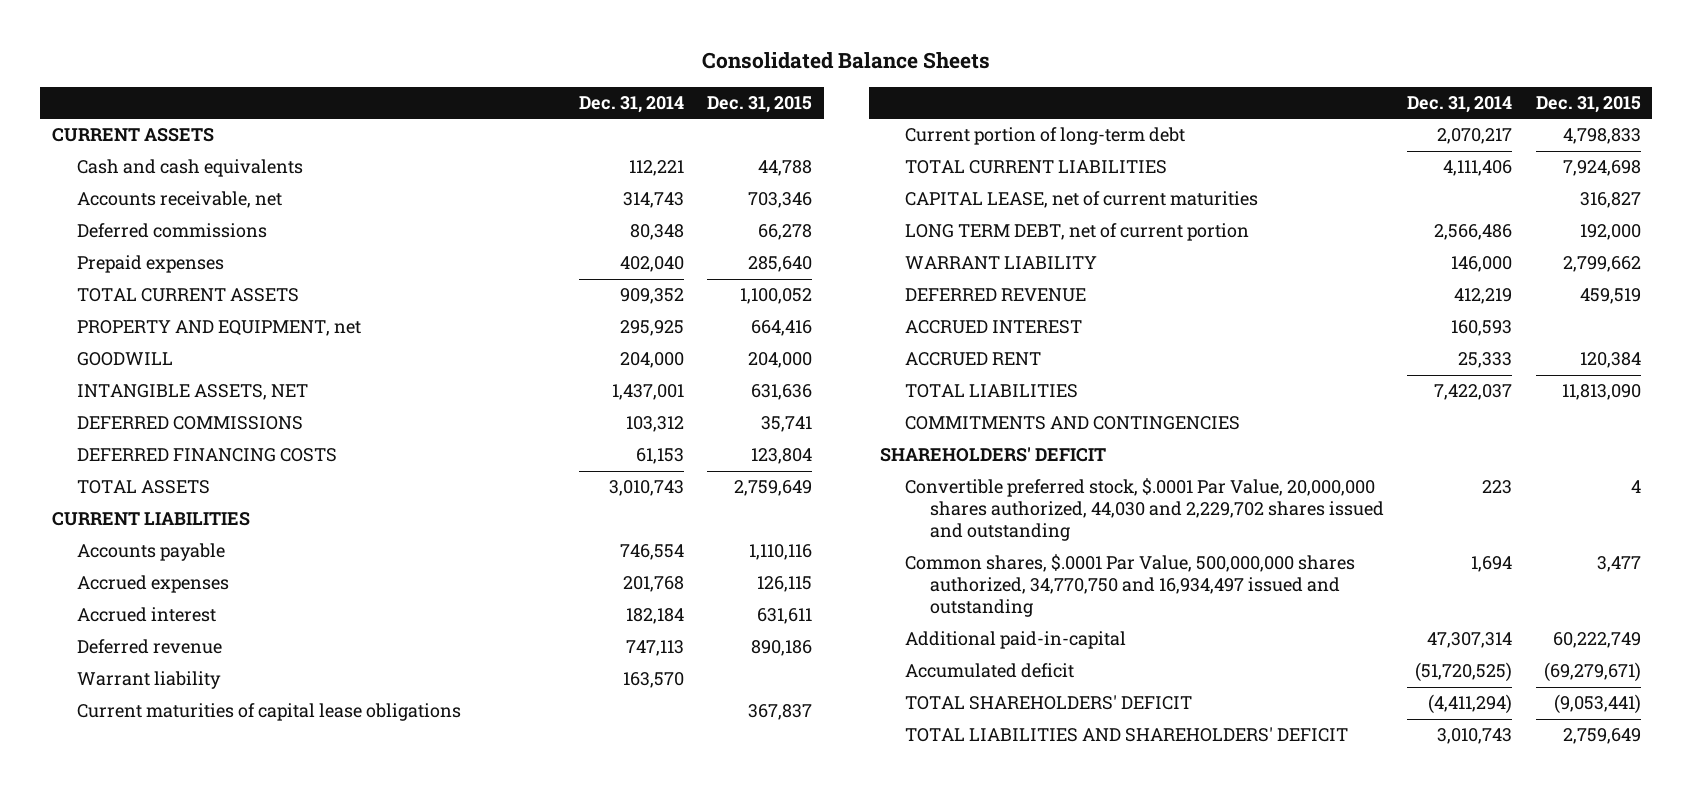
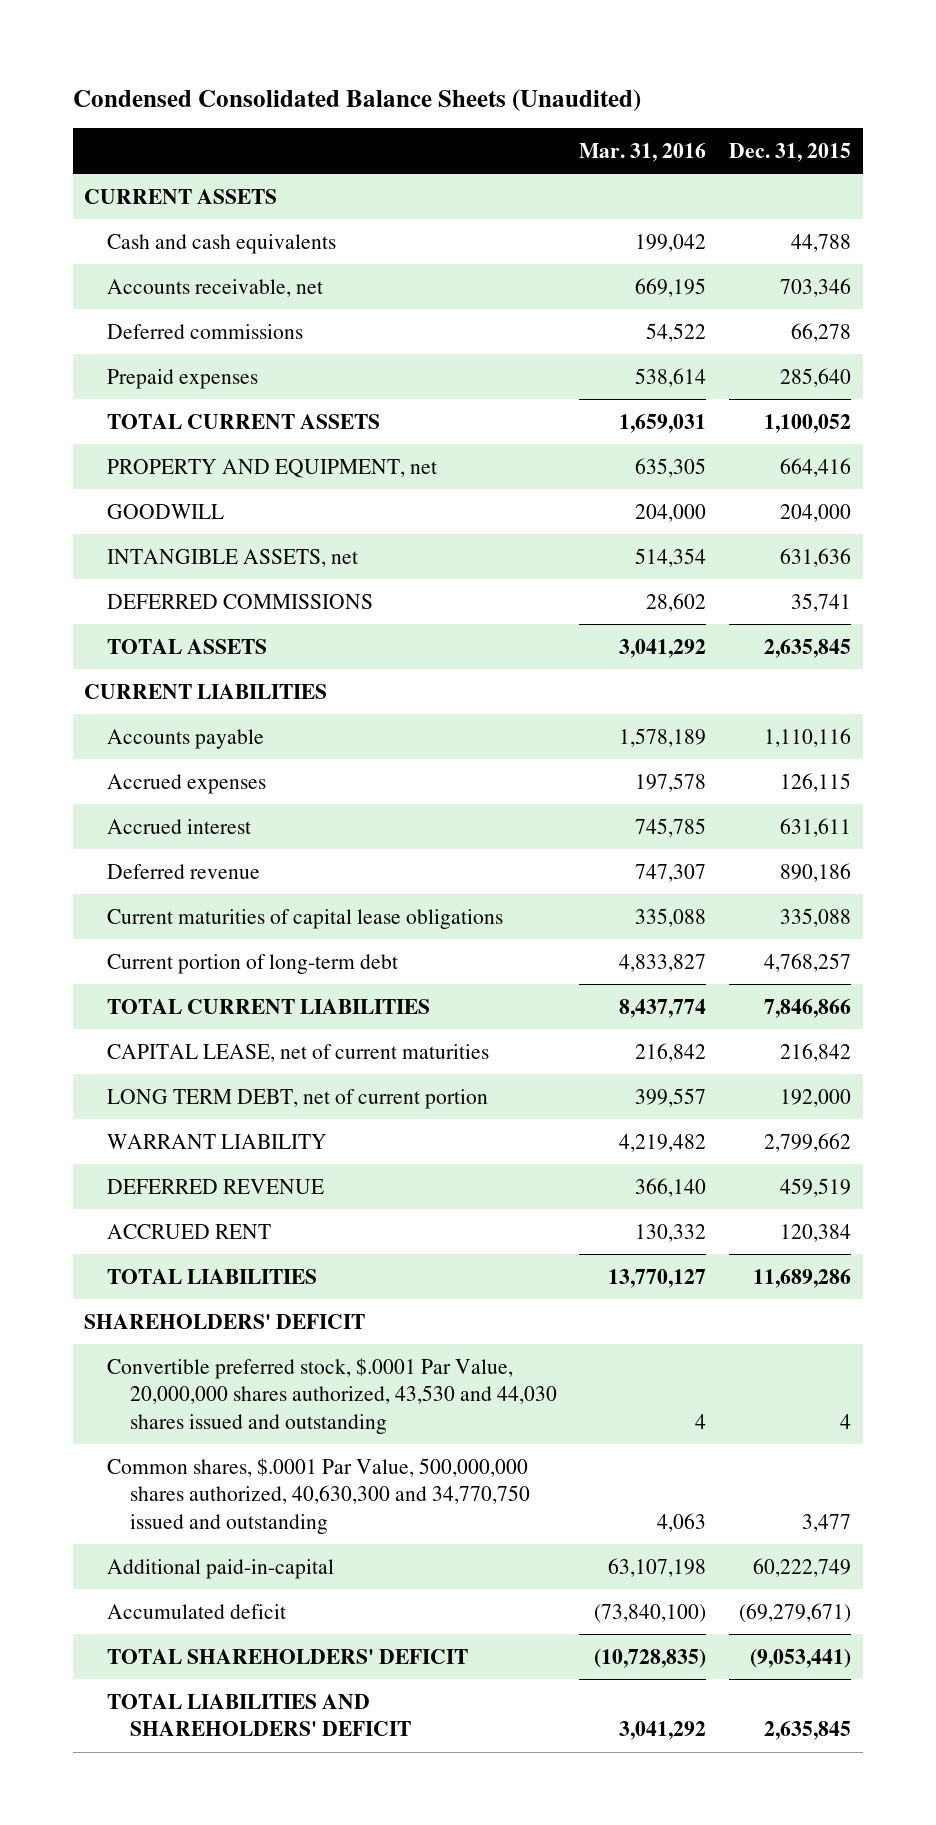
[702,52,991,70] Consolidated Balance Sheets -> [73,88,642,112] Condensed Consolidated Balance Sheets (Unaudited)
[578,95,684,113] Dec. 31, 2014 -> none
none -> [579,142,707,162] Mar. 31, 2016
[76,384,308,401] INTANGIBLE ASSETS, NET -> [107,548,359,567] INTANGIBLE ASSETS, net
[76,448,337,463] DEFERRED FINANCING COSTS -> none
[734,480,813,497] 2,759,649 -> [764,638,852,658] 2,635,845
[76,671,221,690] Warrant liability -> none
[748,704,813,721] 367,837 -> [780,907,852,927] 335,088
[1562,128,1641,145] 4,798,833 -> [764,952,852,972] 4,768,257
[1562,160,1641,177] 7,924,698 -> [764,998,852,1018] 7,846,866
[1579,192,1641,209] 316,827 -> [780,1042,852,1062] 216,842
[905,320,1083,335] ACCRUED INTEREST -> none
[905,416,1241,431] COMMITMENTS AND CONTINGENCIES -> none
[1561,384,1641,401] 11,813,090 -> [753,1268,852,1288] 11,689,286
[905,478,1385,542] Convertible preferred stock, $.0001 Par Value, 20,000,000 shares authorized, 44,030 and 2,229,702 shares issued and outstanding -> [107,1357,557,1435] Convertible preferred stock, $.0001 Par Value, 20,000,000 shares authorized, 43,530 and 44,030 shares issued and outstanding
[905,554,1356,618] Common shares, $.0001 Par Value, 500,000,000 shares authorized, 34,770,750 and 16,934,497 issued and outstanding -> [107,1457,530,1535] Common shares, $.0001 Par Value, 500,000,000 shares authorized, 40,630,300 and 34,770,750 issued and outstanding
[1562,728,1641,745] 2,759,649 -> [764,1721,852,1741] 2,635,845

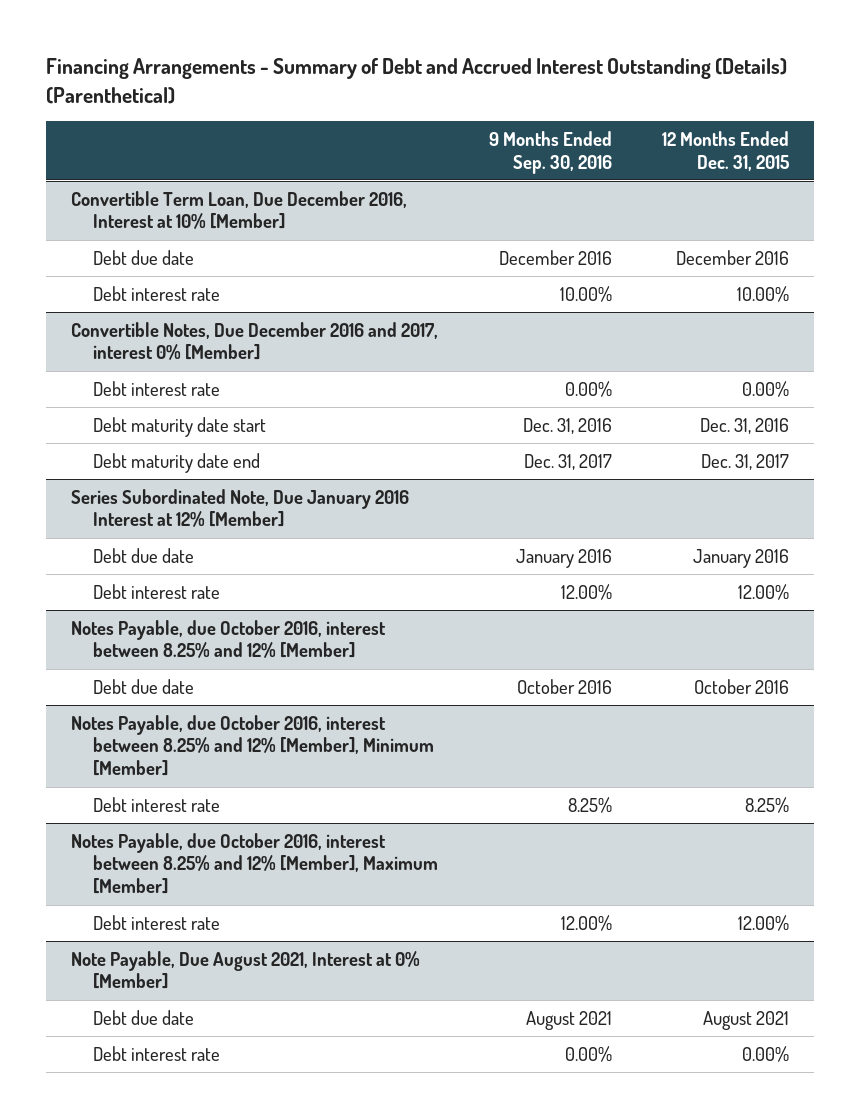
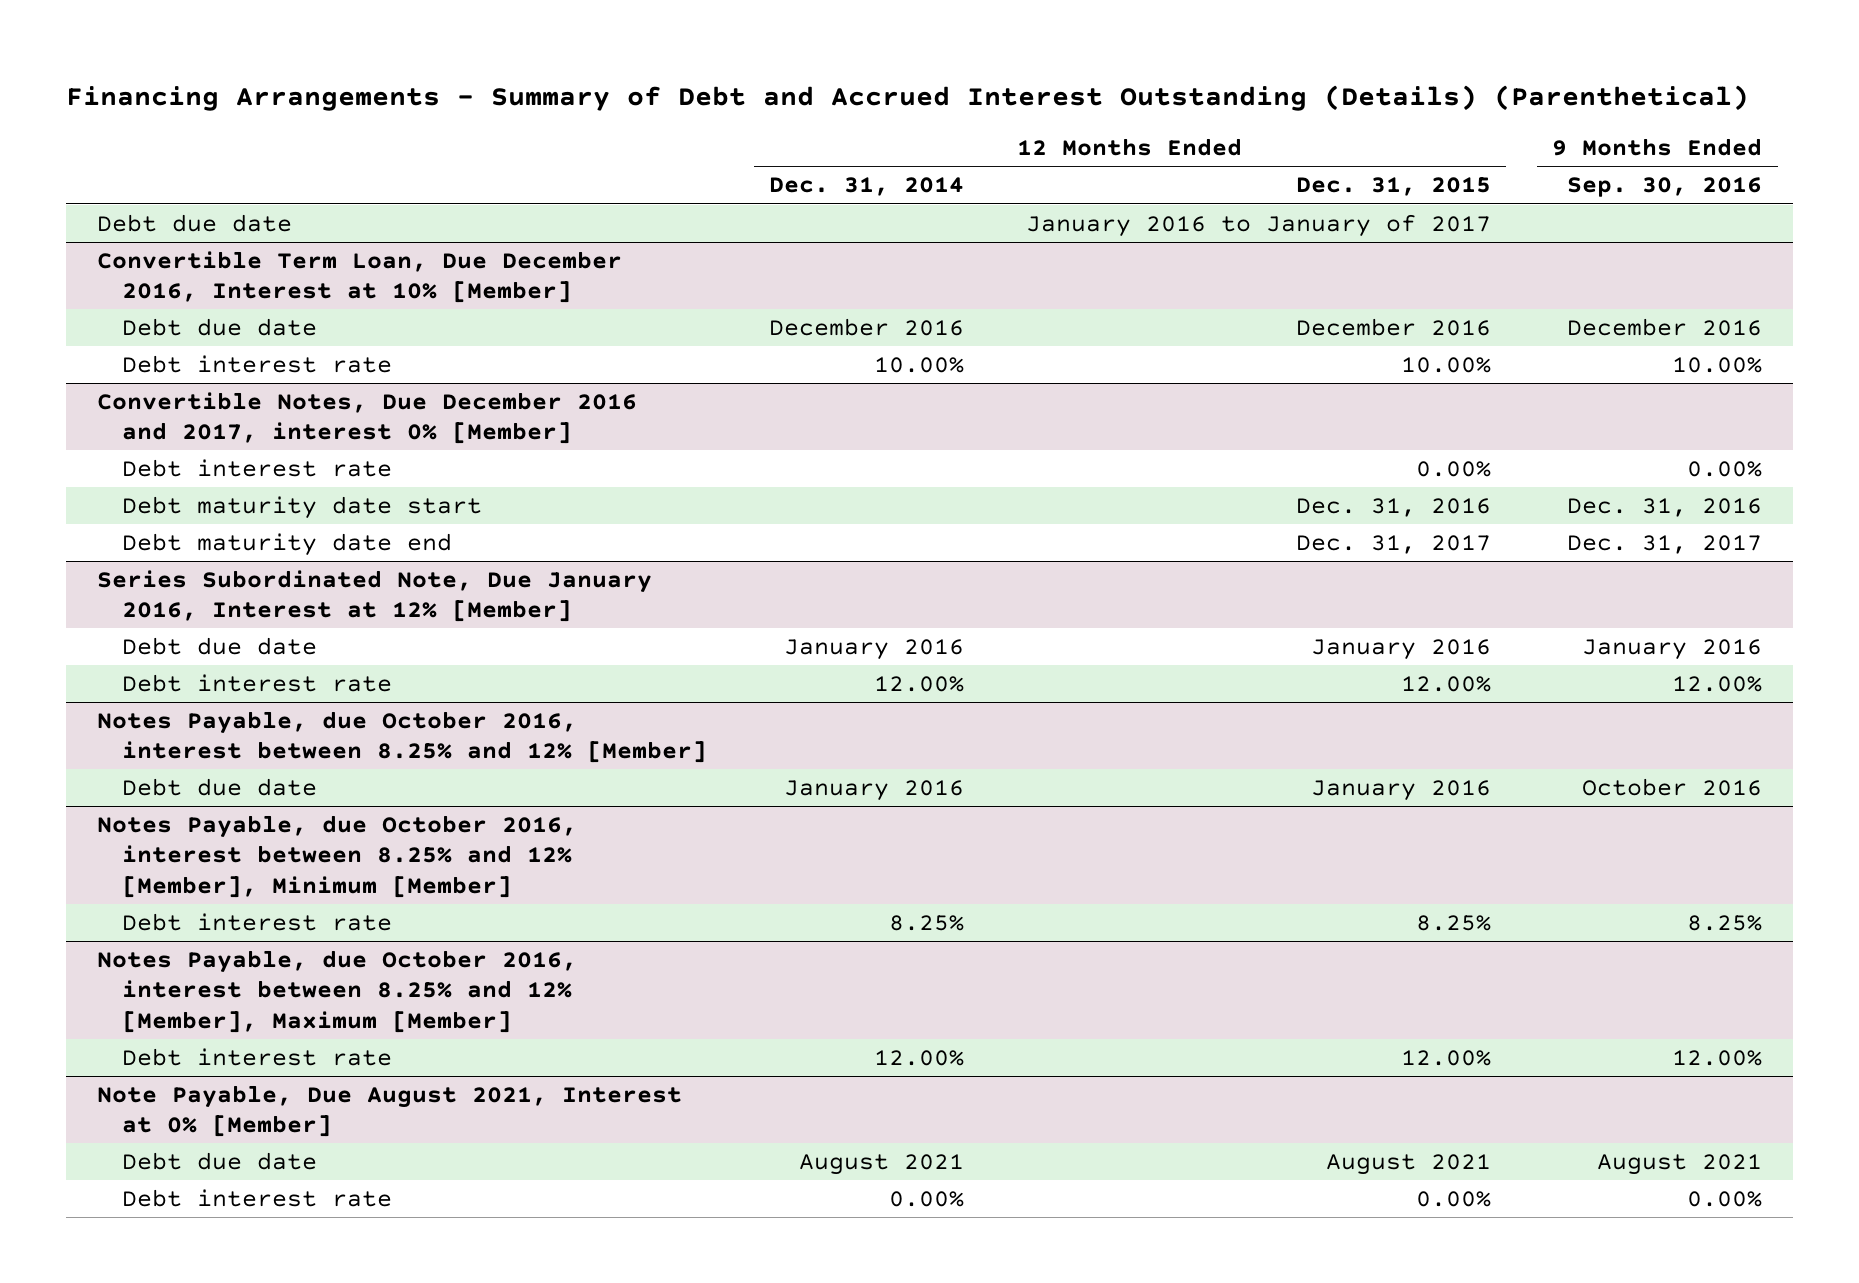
none -> [769,177,965,197] Dec. 31, 2014
none -> [96,213,292,232] Debt due date
[71,488,410,528] Series Subordinated Note, Due January 2016 Interest at 12% [Member] -> [96,569,652,623] Series Subordinated Note, Due January 2016, Interest at 12% [Member]
[694,678,790,694] October 2016 -> [1310,779,1491,801] January 2016

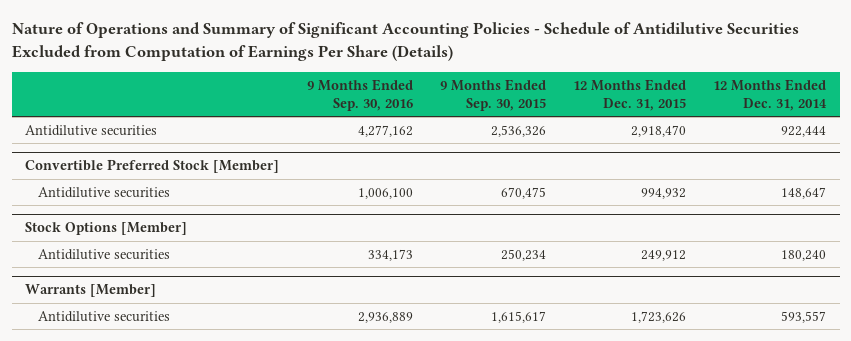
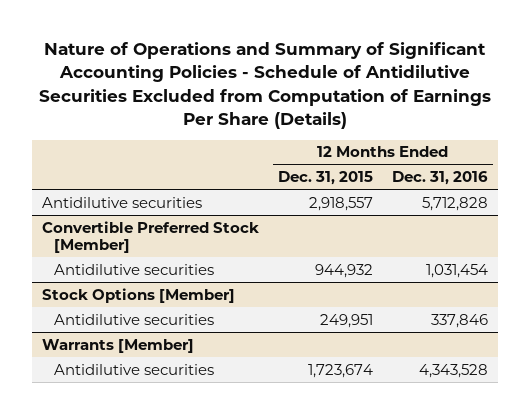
[306,78,413,111] 9 Months Ended Sep. 30, 2016 -> none
[439,78,546,111] 9 Months Ended Sep. 30, 2015 -> none
[713,78,828,111] 12 Months Ended Dec. 31, 2014 -> none
none -> [392,171,489,186] Dec. 31, 2016
[630,124,686,137] 2,918,470 -> [308,196,373,211] 2,918,557
[640,187,686,199] 994,932 -> [314,263,373,278] 944,932
[640,249,686,261] 249,912 -> [319,313,373,328] 249,951
[630,310,686,323] 1,723,626 -> [307,363,373,378] 1,723,674

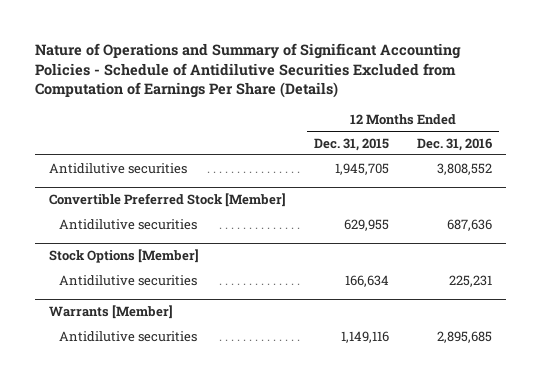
[308,196,373,211] 2,918,557 -> [334,162,389,175] 1,945,705
[422,196,489,211] 5,712,828 -> [436,162,492,175] 3,808,552
[314,263,373,278] 944,932 -> [343,218,389,231] 629,955
[426,263,489,278] 1,031,454 -> [446,218,492,231] 687,636
[319,313,373,328] 249,951 -> [344,274,389,287] 166,634
[431,313,489,328] 337,846 -> [448,274,492,287] 225,231
[307,363,373,378] 1,723,674 -> [340,330,389,343] 1,149,116
[419,363,489,378] 4,343,528 -> [436,330,492,343] 2,895,685

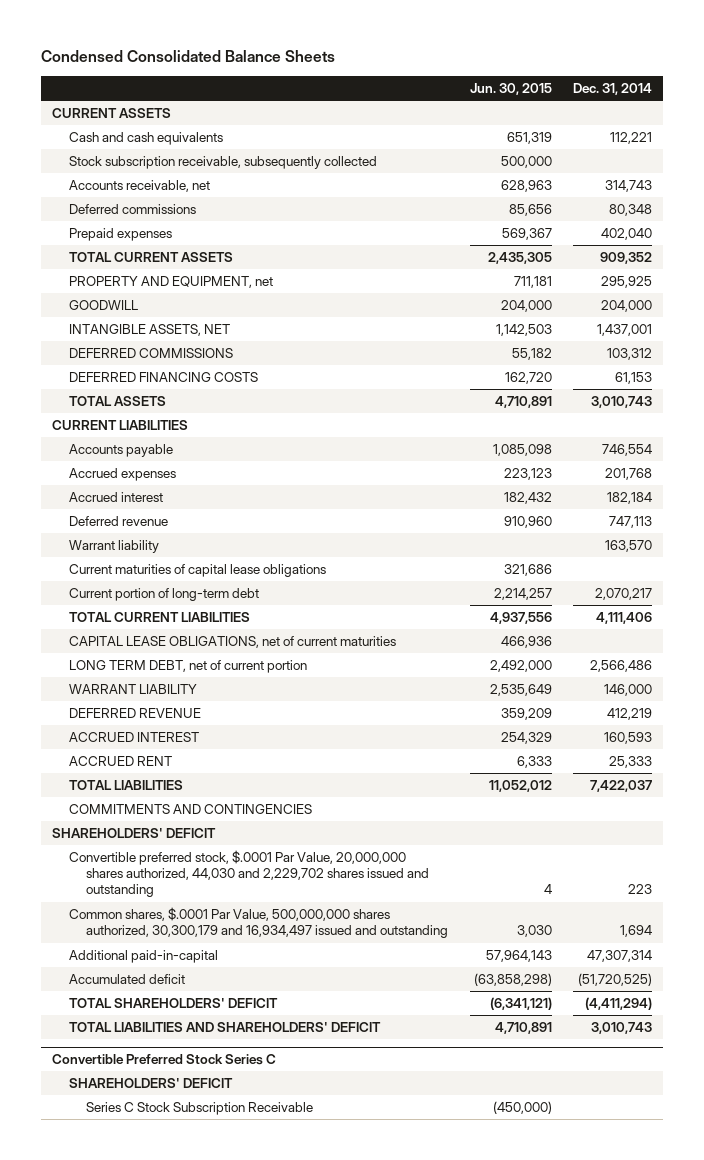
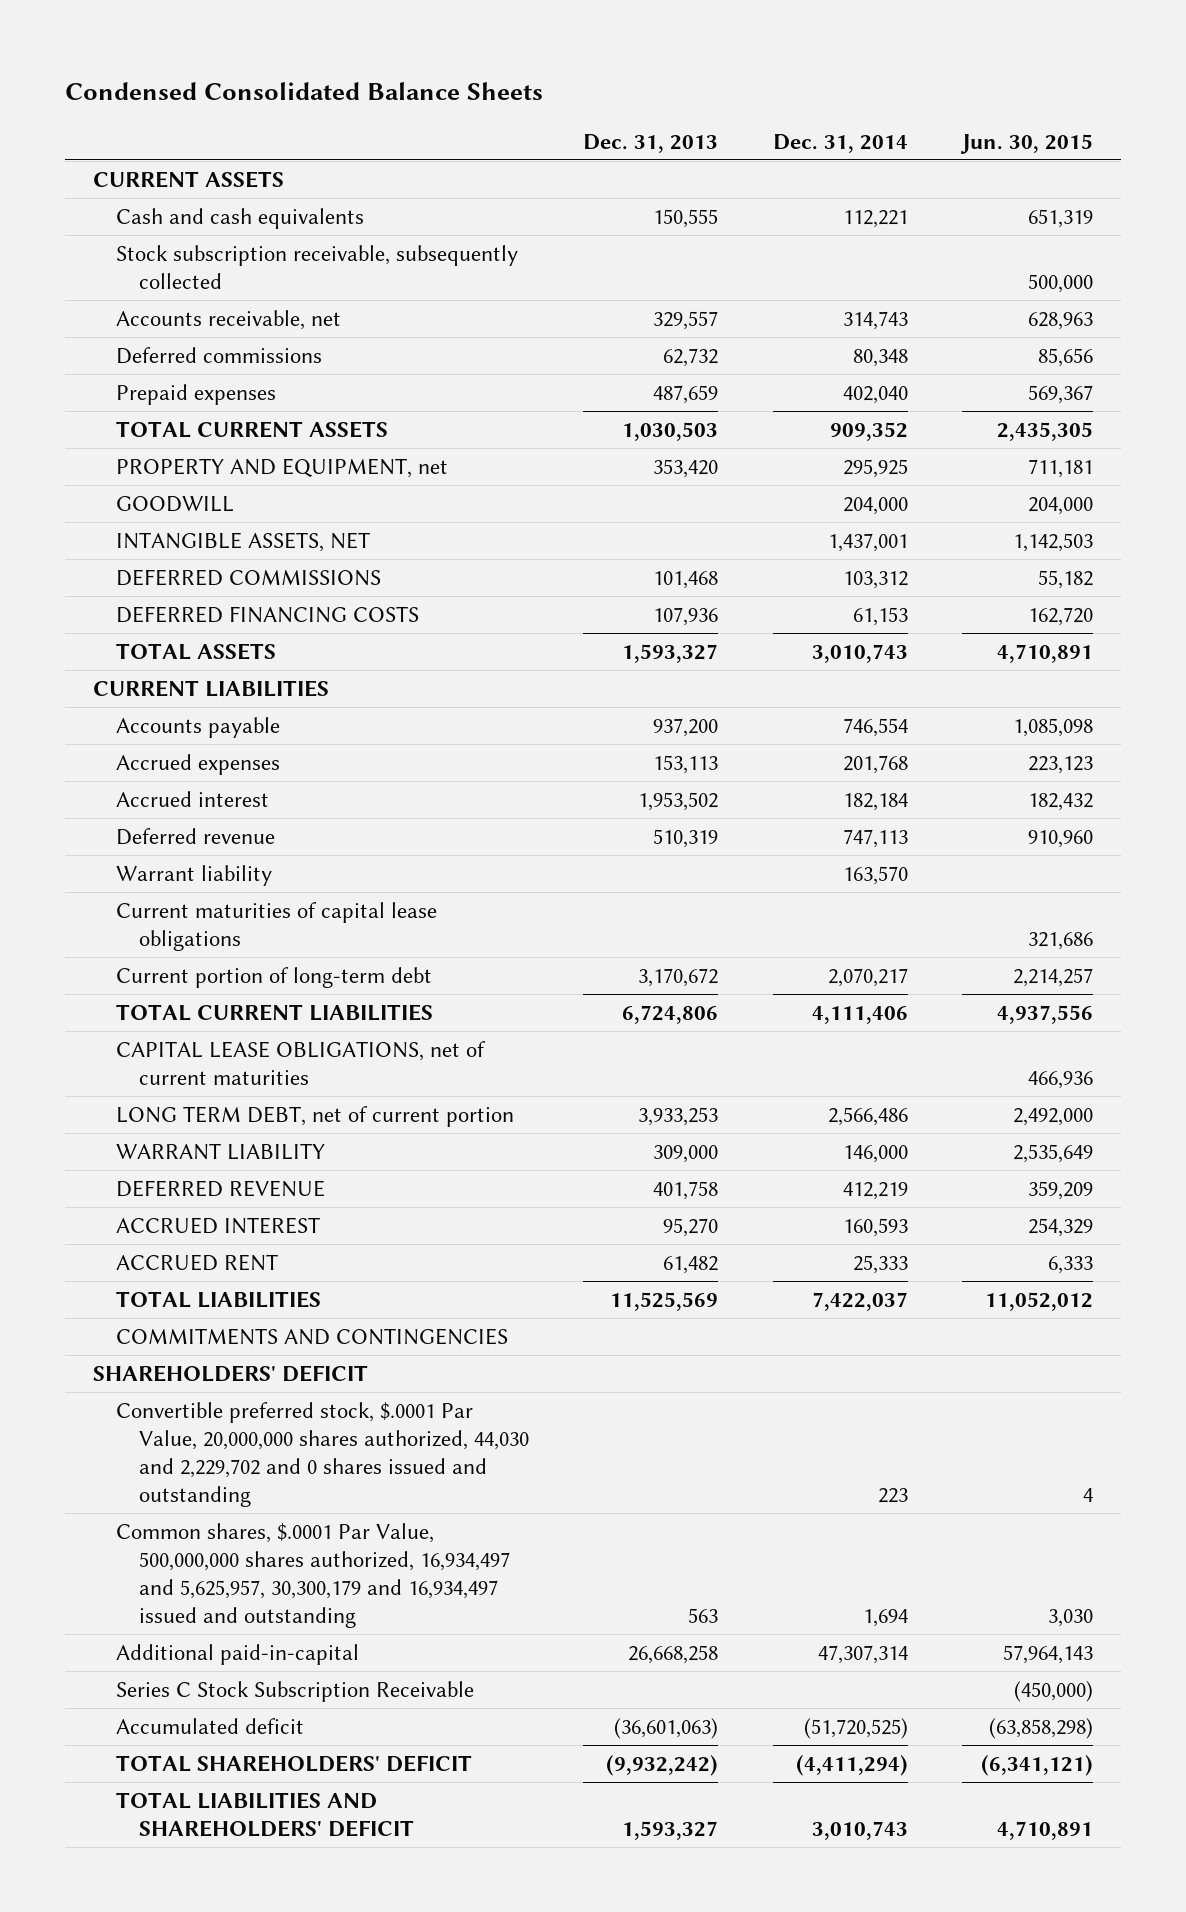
none -> [583,133,719,153] Dec. 31, 2013
[69,850,430,898] Convertible preferred stock, $.0001 Par Value, 20,000,000 shares authorized, 44,030 and 2,229,702 shares issued and outstanding -> [115,1401,529,1507] Convertible preferred stock, $.0001 Par Value, 20,000,000 shares authorized, 44,030 and 2,229,702 and 0 shares issued and outstanding
[69,907,449,939] Common shares, $.0001 Par Value, 500,000,000 shares authorized, 30,300,179 and 16,934,497 issued and outstanding -> [115,1522,510,1628] Common shares, $.0001 Par Value, 500,000,000 shares authorized, 16,934,497 and 5,625,957, 30,300,179 and 16,934,497 issued and outstanding
none -> [115,1680,474,1702] Series C Stock Subscription Receivable
[51,1054,276,1066] Convertible Preferred Stock Series C -> none
[69,1078,234,1089] SHAREHOLDERS' DEFICIT -> none
[86,1102,314,1116] Series C Stock Subscription Receivable -> none

